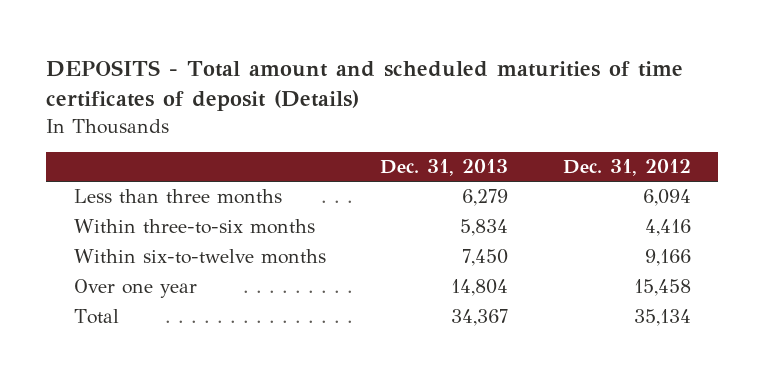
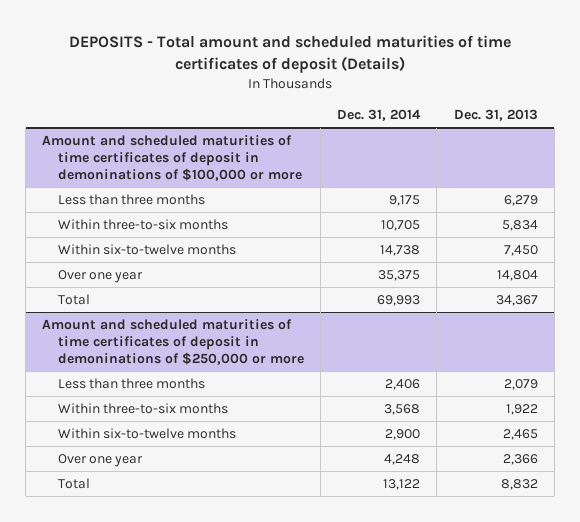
[562,159,691,177] Dec. 31, 2012 -> none
none -> [337,109,422,122] Dec. 31, 2014
none -> [42,134,303,181] Amount and scheduled maturities of time certificates of deposit in demoninations of $100,000 or more
none -> [42,318,305,365] Amount and scheduled maturities of time certificates of deposit in demoninations of $250,000 or more
none -> [58,377,206,389] Less than three months
none -> [58,402,229,414] Within three-to-six months
none -> [58,427,237,439] Within six-to-twelve months
none -> [58,453,144,467] Over one year
none -> [58,477,91,489] Total

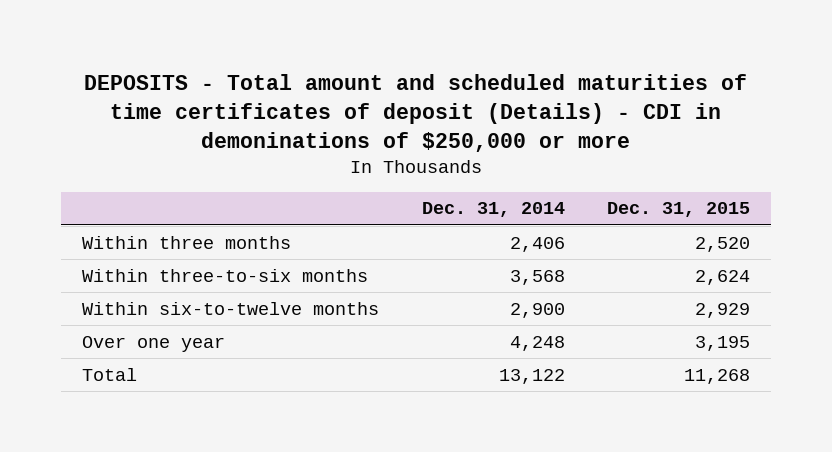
[68,35,511,74] DEPOSITS - Total amount and scheduled maturities of time certificates of deposit (Details) -> [84,74,748,153] DEPOSITS - Total amount and scheduled maturities of time certificates of deposit (Details) - CDI in demoninations of $250,000 or more
[453,109,538,122] Dec. 31, 2013 -> none
none -> [607,202,751,218] Dec. 31, 2015
[42,134,303,181] Amount and scheduled maturities of time certificates of deposit in demoninations of $100,000 or more -> none
[58,218,229,230] Within three-to-six months -> none
[58,243,237,255] Within six-to-twelve months -> none
[58,269,144,283] Over one year -> none
[58,293,91,305] Total -> none
[42,318,305,365] Amount and scheduled maturities of time certificates of deposit in demoninations of $250,000 or more -> none
[58,377,206,389] Less than three months -> none
[58,193,206,205] Less than three months -> [82,235,292,249] Within three months
[389,194,421,206] 9,175 -> [509,236,565,252] 2,406

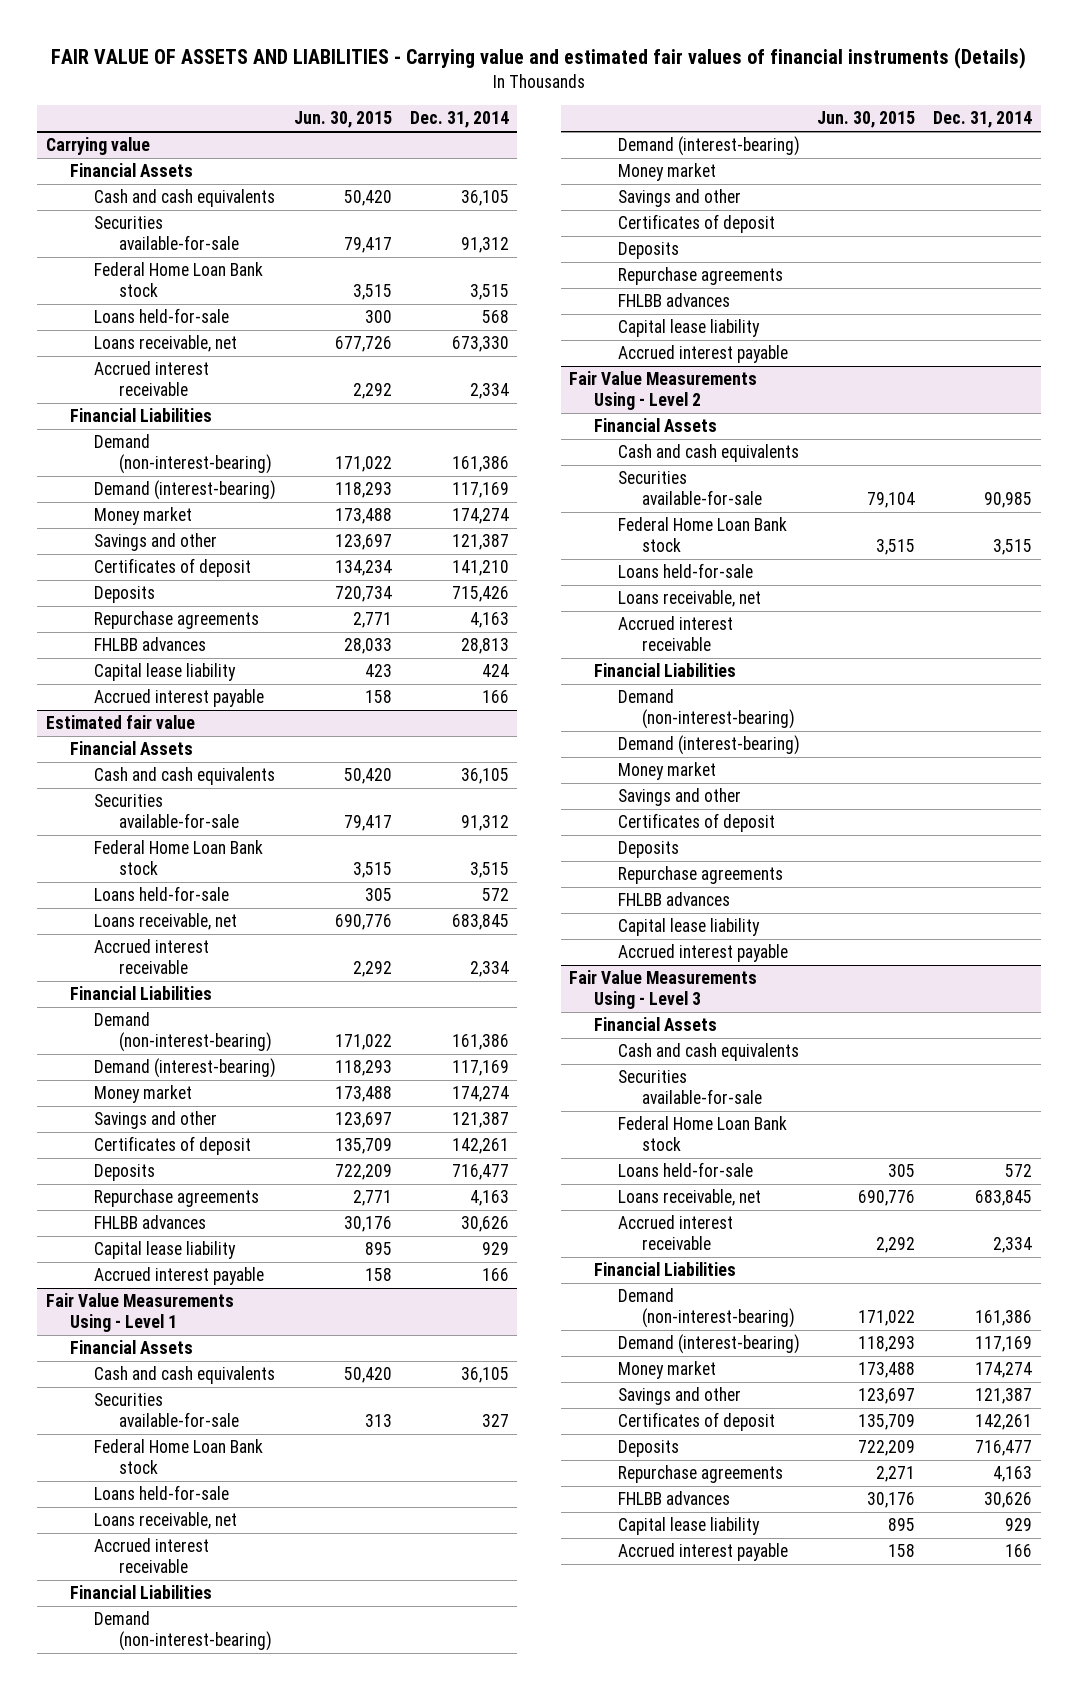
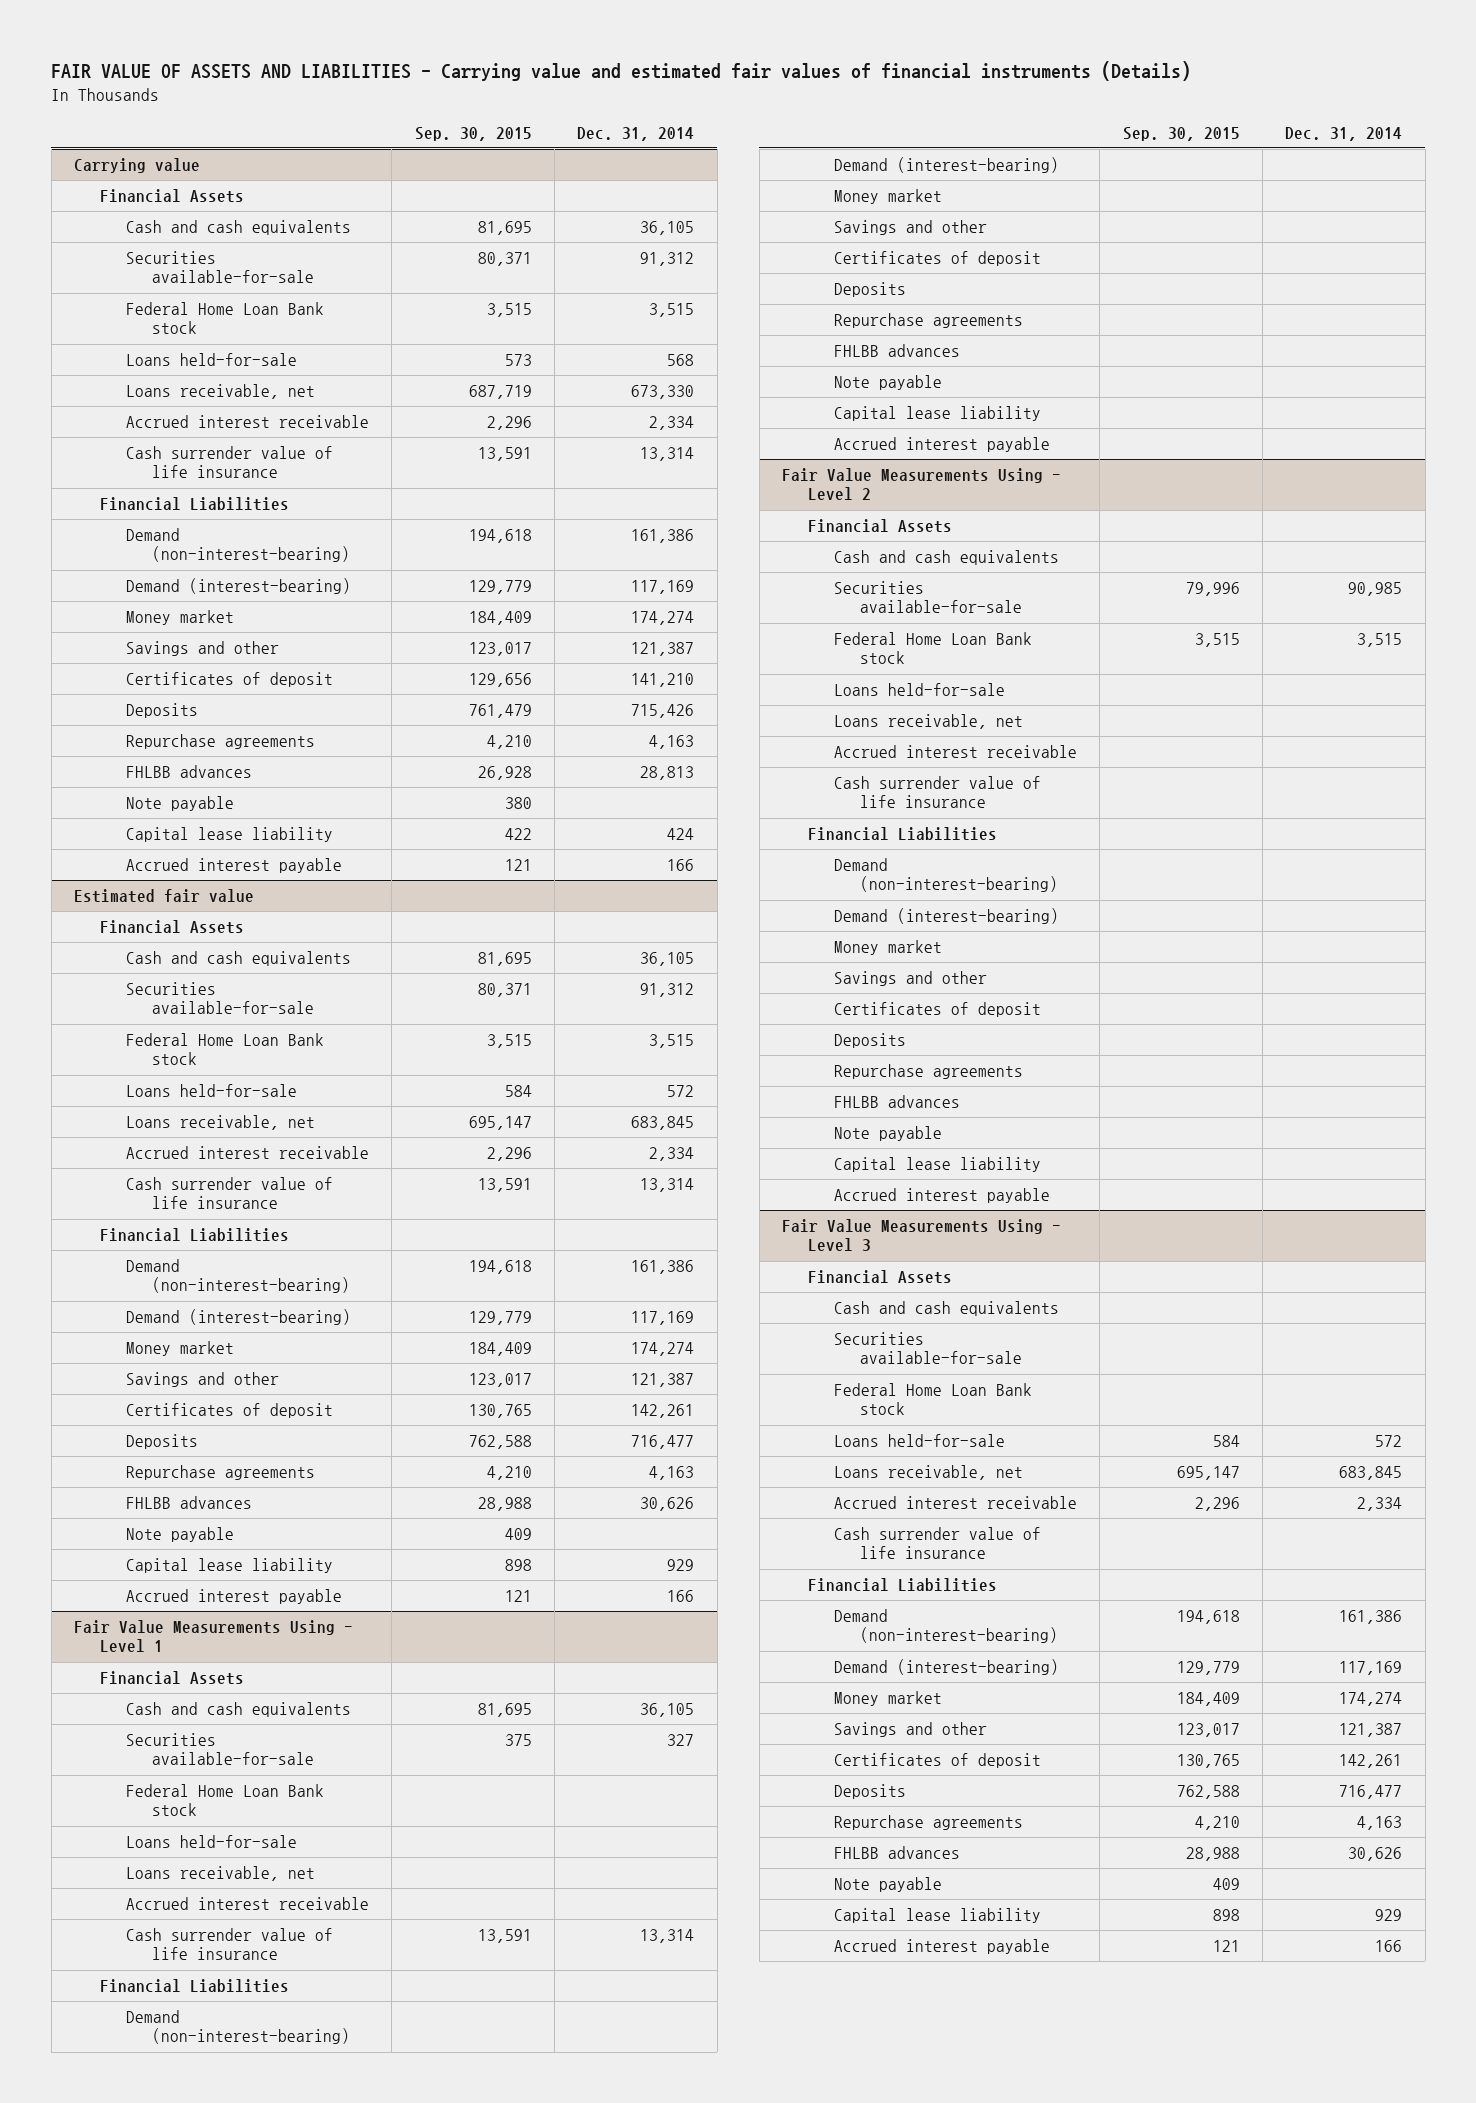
[294,111,393,129] Jun. 30, 2015 -> none
none -> [414,126,532,141] Sep. 30, 2015
none -> [126,445,334,479] Cash surrender value of life insurance
none -> [126,795,235,811] Note payable
none -> [126,1176,334,1210] Cash surrender value of life insurance
none -> [126,1526,235,1542] Note payable
none -> [126,1927,334,1961] Cash surrender value of life insurance
none -> [833,374,942,390] Note payable
none -> [833,775,1041,809] Cash surrender value of life insurance
none -> [833,1125,942,1141] Note payable
none -> [833,1526,1041,1560] Cash surrender value of life insurance
none -> [833,1876,942,1892] Note payable

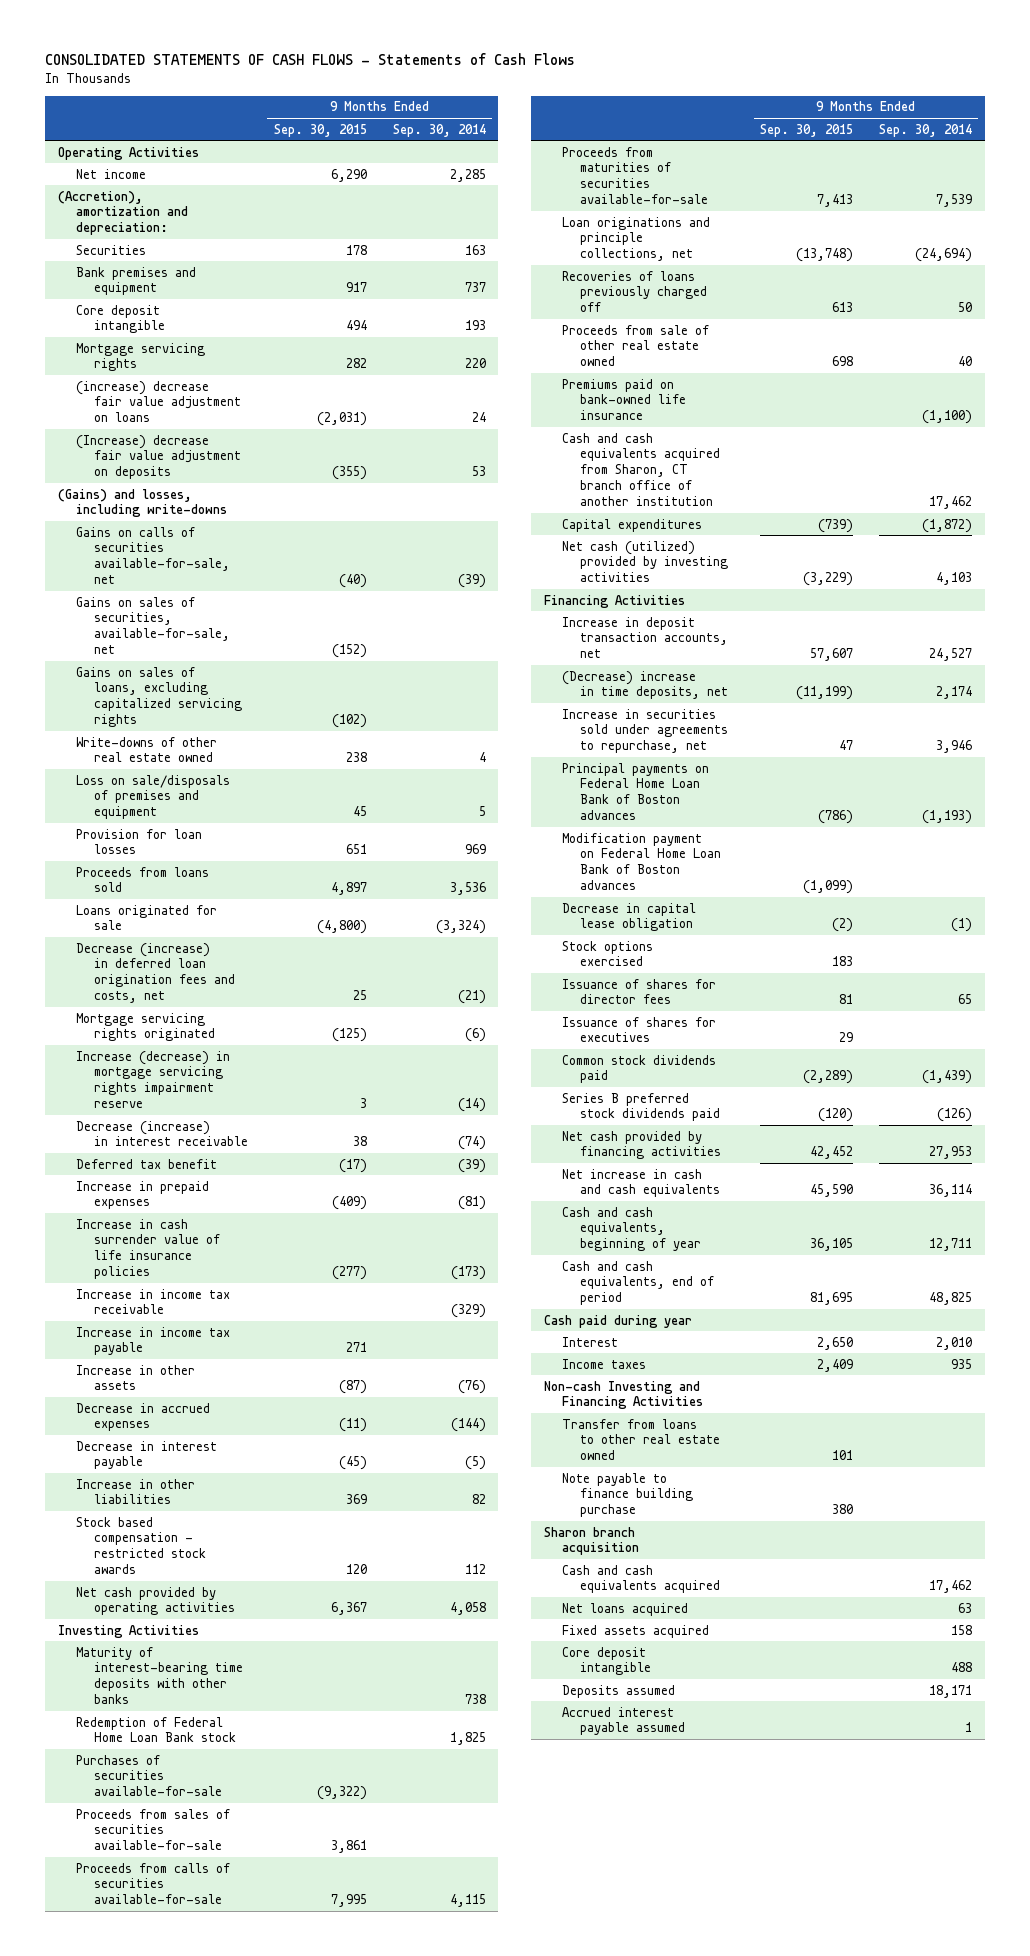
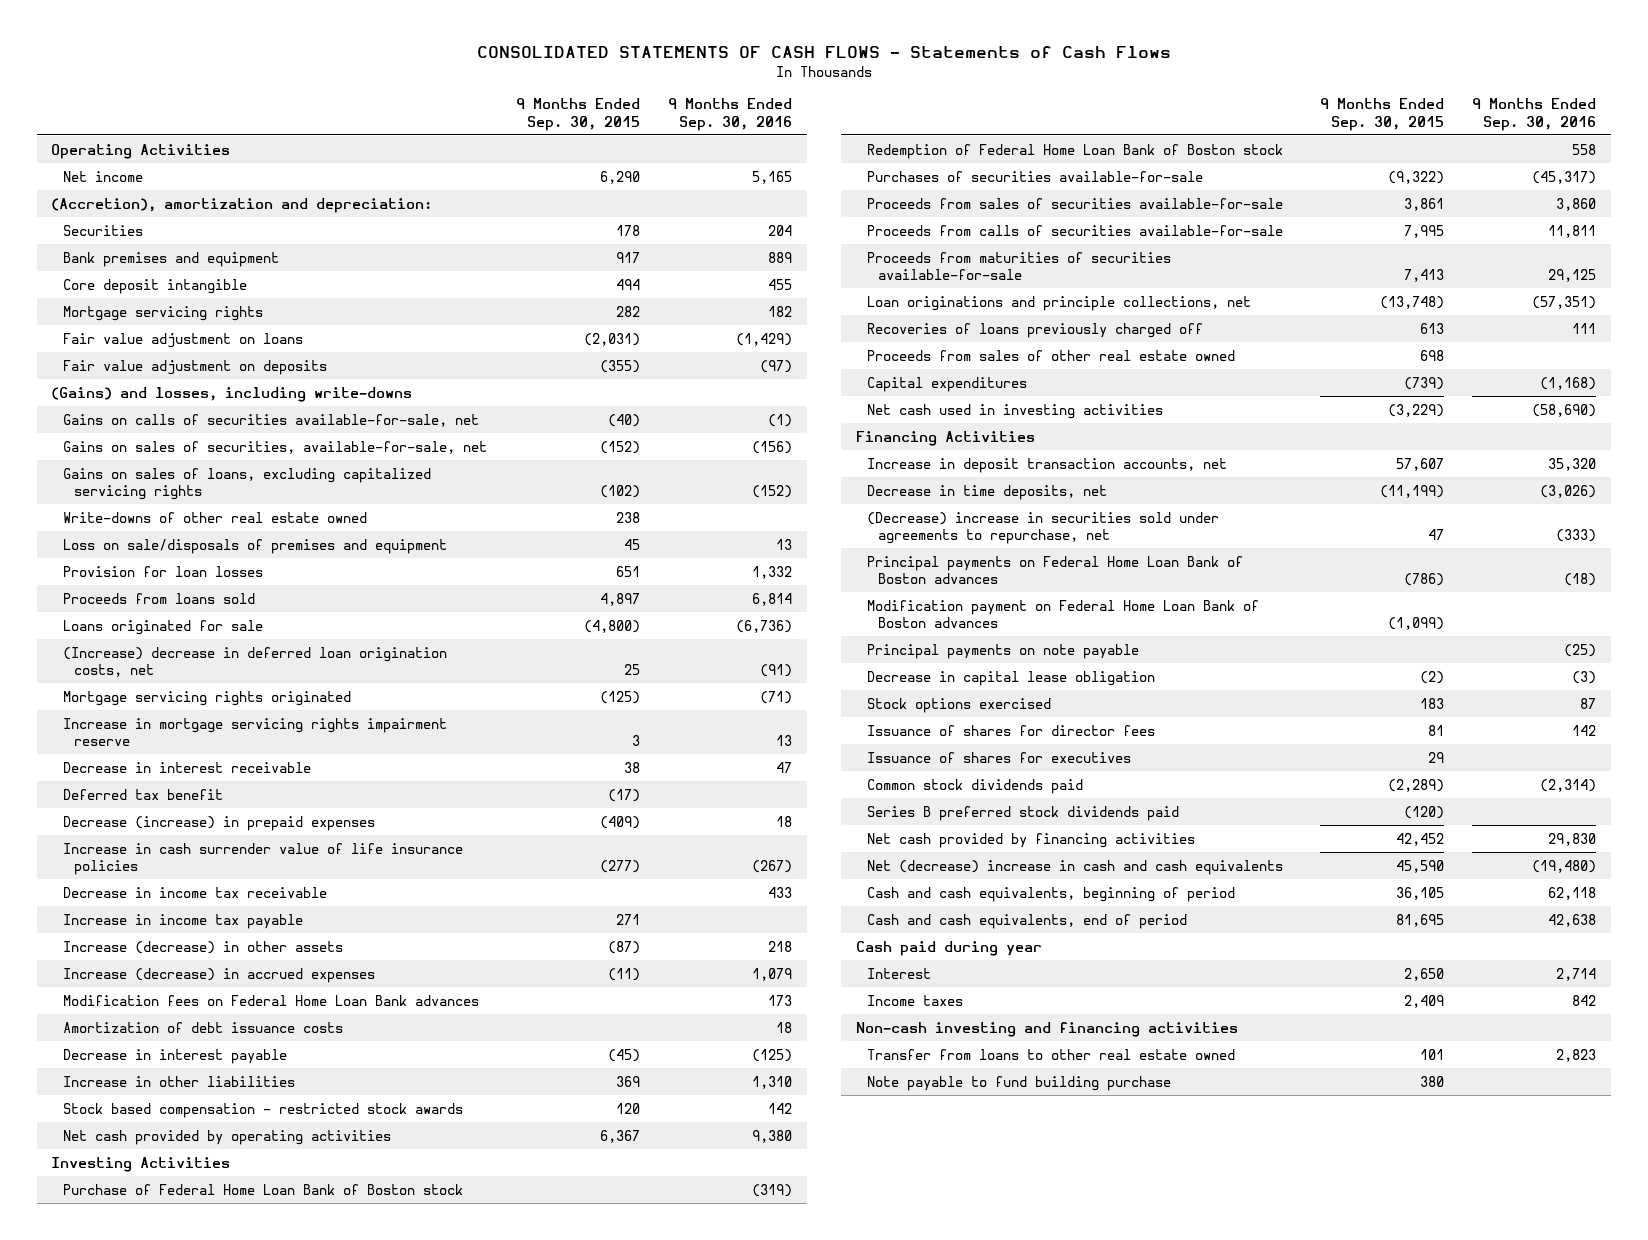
[392,123,486,137] Sep. 30, 2014 -> none
none -> [668,98,793,131] 9 Months Ended Sep. 30, 2016
[75,380,242,423] (increase) decrease fair value adjustment on loans -> [62,332,303,348] Fair value adjustment on loans
[75,434,242,480] (Increase) decrease fair value adjustment on deposits -> [62,359,327,375] Fair value adjustment on deposits
[75,942,236,1004] Decrease (increase) in deferred loan origination fees and costs, net -> [62,646,447,677] (Increase) decrease in deferred loan origination costs, net
[75,1050,230,1109] Increase (decrease) in mortgage servicing rights impairment reserve -> [62,717,447,746] Increase in mortgage servicing rights impairment reserve
[75,1120,249,1147] Decrease (increase) in interest receivable -> [62,761,311,773] Decrease in interest receivable
[75,1180,209,1210] Increase in prepaid expenses -> [62,815,375,831] Decrease (increase) in prepaid expenses
[75,1288,230,1315] Increase in income tax receivable -> [62,886,327,898] Decrease in income tax receivable
[75,1364,195,1391] Increase in other assets -> [62,940,343,954] Increase (decrease) in other assets
[75,1402,210,1432] Decrease in accrued expenses -> [62,967,375,983] Increase (decrease) in accrued expenses
none -> [62,994,479,1006] Modification fees on Federal Home Loan Bank advances
none -> [62,1021,343,1033] Amortization of debt issuance costs
[75,1646,244,1705] Maturity of interest-bearing time deposits with other banks -> none
none -> [62,1183,463,1195] Purchase of Federal Home Loan Bank of Boston stock
[75,1716,237,1743] Redemption of Federal Home Loan Bank stock -> [866,143,1283,159] Redemption of Federal Home Loan Bank of Boston stock
[562,378,687,421] Premiums paid on bank-owned life insurance -> none
[562,432,721,506] Cash and cash equivalents acquired from Sharon, CT branch office of another institution -> none
[562,324,710,367] Proceeds from sale of other real estate owned -> [866,349,1235,361] Proceeds from sales of other real estate owned
[562,540,729,583] Net cash (utilized) provided by investing activities -> [866,403,1163,419] Net cash used in investing activities
[562,670,729,700] (Decrease) increase in time deposits, net -> [866,484,1107,500] Decrease in time deposits, net
[562,708,729,754] Increase in securities sold under agreements to repurchase, net -> [866,511,1219,544] (Decrease) increase in securities sold under agreements to repurchase, net
none -> [866,643,1139,659] Principal payments on note payable
[562,1168,721,1198] Net increase in cash and cash equivalents -> [866,859,1283,875] Net (decrease) increase in cash and cash equivalents
[562,1206,702,1252] Cash and cash equivalents, beginning of year -> [866,886,1235,902] Cash and cash equivalents, beginning of period
[544,1380,704,1410] Non-cash Investing and Financing Activities -> [855,1021,1238,1037] Non-cash investing and financing activities
[544,1526,640,1556] Sharon branch acquisition -> none
[562,1564,721,1594] Cash and cash equivalents acquired -> none
[562,1602,689,1616] Net loans acquired -> none
[562,1624,710,1638] Fixed assets acquired -> none
[562,1646,652,1676] Core deposit intangible -> none
[562,1684,676,1698] Deposits assumed -> none
[562,1706,686,1736] Accrued interest payable assumed -> none
[562,1472,694,1518] Note payable to finance building purchase -> [866,1075,1171,1091] Note payable to fund building purchase

